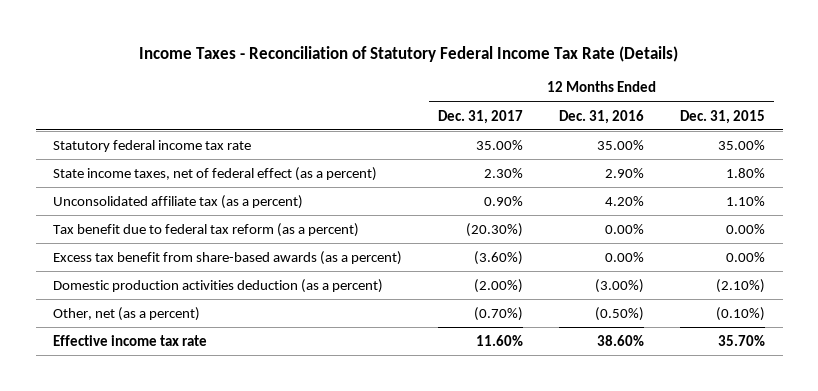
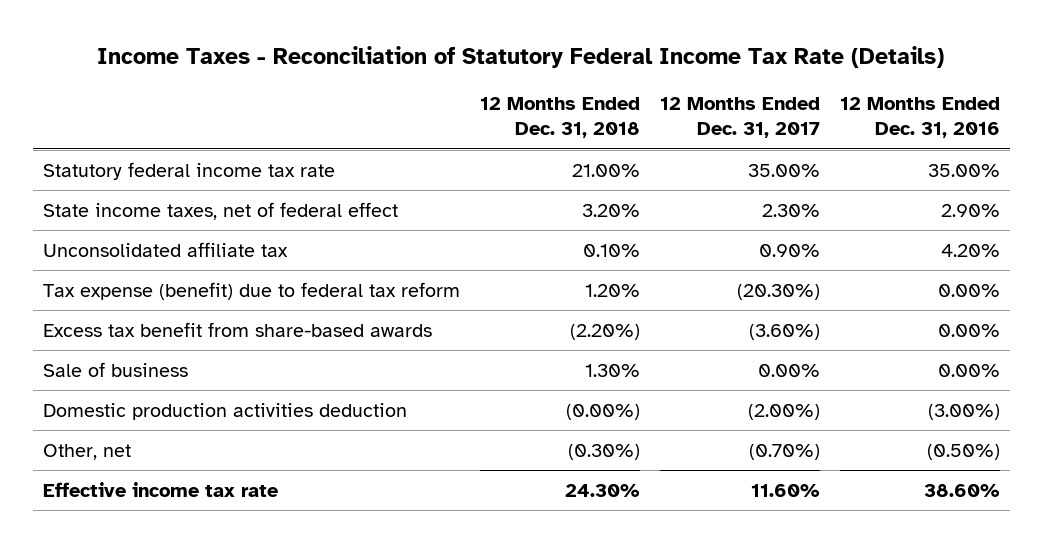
[679,109,765,124] Dec. 31, 2015 -> none
none -> [479,97,640,139] 12 Months Ended Dec. 31, 2018
[53,166,378,181] State income taxes, net of federal effect (as a percent) -> [42,201,398,220] State income taxes, net of federal effect
[53,194,304,209] Unconsolidated affiliate tax (as a percent) -> [42,241,288,257] Unconsolidated affiliate tax
[53,222,360,237] Tax benefit due to federal tax reform (as a percent) -> [42,281,460,300] Tax expense (benefit) due to federal tax reform
[53,250,403,265] Excess tax benefit from share-based awards (as a percent) -> [42,321,432,337] Excess tax benefit from share-based awards
none -> [42,361,188,377] Sale of business
[53,278,384,293] Domestic production activities deduction (as a percent) -> [42,402,407,420] Domestic production activities deduction
[53,306,201,321] Other, net (as a percent) -> [42,443,131,460] Other, net

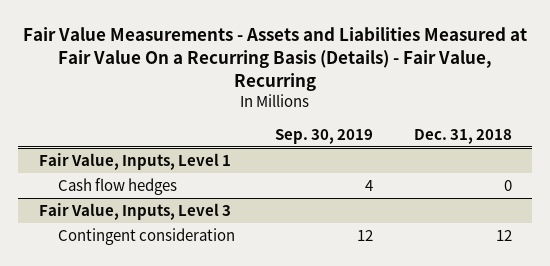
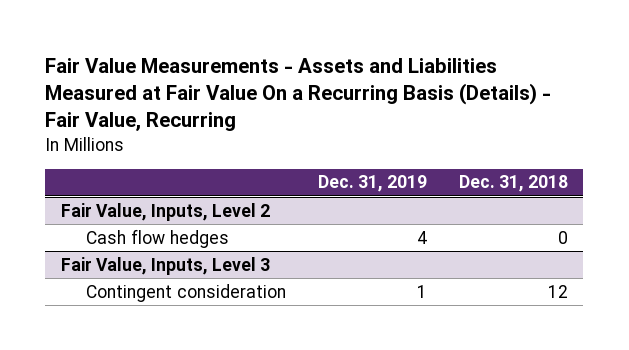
[275,128,374,144] Sep. 30, 2019 -> none
none -> [318,175,428,193] Dec. 31, 2019
[38,152,231,170] Fair Value, Inputs, Level 1 -> [60,202,270,221] Fair Value, Inputs, Level 2

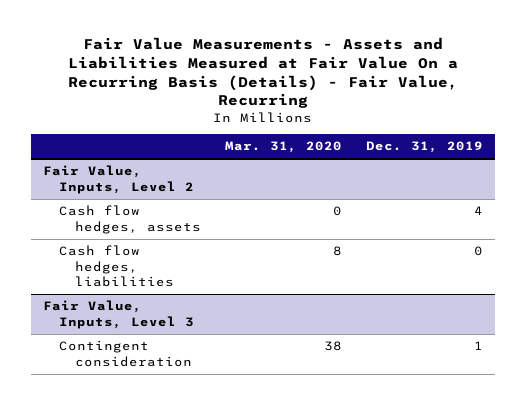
[458,175,568,193] Dec. 31, 2018 -> none
none -> [224,141,342,154] Mar. 31, 2020
[86,228,230,248] Cash flow hedges -> [58,205,201,234] Cash flow hedges, assets
none -> [58,245,174,287] Cash flow hedges, liabilities

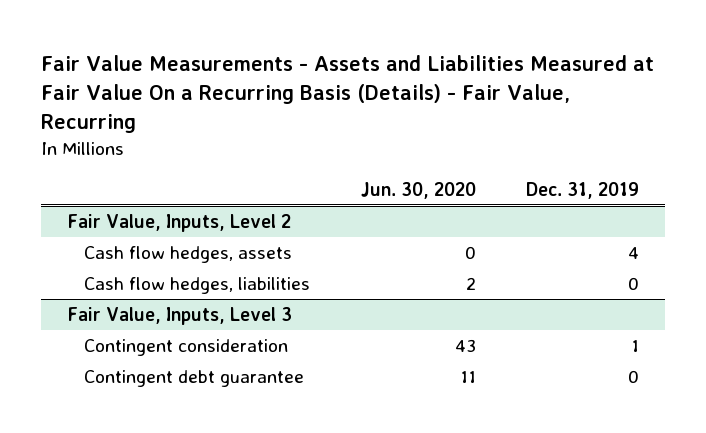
[224,141,342,154] Mar. 31, 2020 -> none
none -> [360,181,476,199] Jun. 30, 2020
none -> [83,369,304,387] Contingent debt guarantee

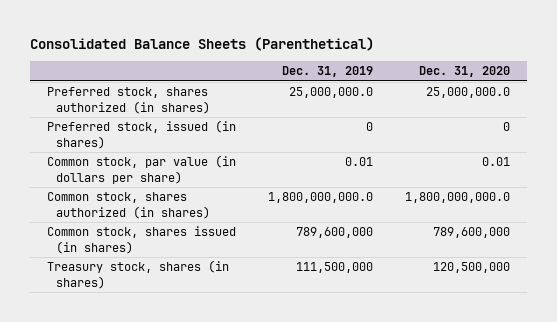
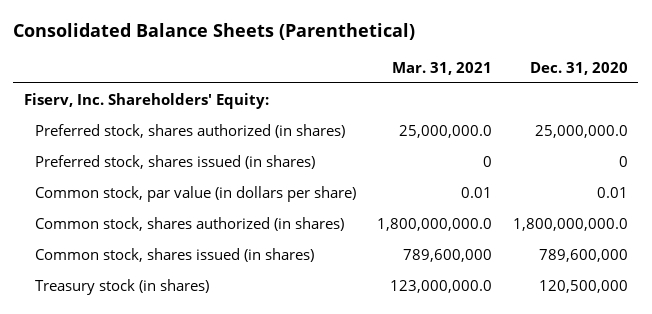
[282,66,374,78] Dec. 31, 2019 -> none
none -> [391,61,492,75] Mar. 31, 2021
none -> [23,92,269,109] Fiserv, Inc. Shareholders' Equity:
[46,120,236,149] Preferred stock, issued (in shares) -> [34,154,315,169] Preferred stock, shares issued (in shares)
[46,260,229,289] Treasury stock, shares (in shares) -> [34,278,209,295] Treasury stock (in shares)

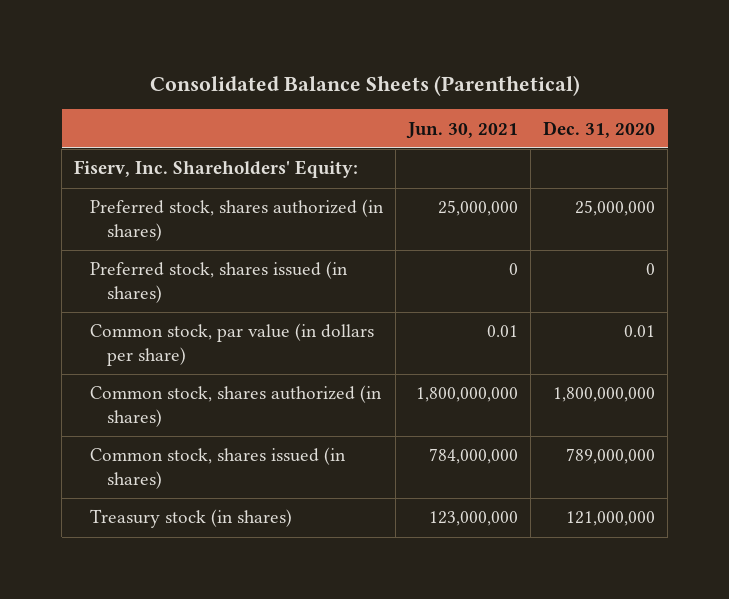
[391,61,492,75] Mar. 31, 2021 -> none
none -> [406,121,519,139] Jun. 30, 2021
[534,124,628,138] 25,000,000.0 -> [575,200,656,217] 25,000,000
[512,217,628,231] 1,800,000,000.0 -> [553,387,656,403] 1,800,000,000
[538,248,628,262] 789,600,000 -> [566,448,656,465] 789,000,000
[538,279,628,293] 120,500,000 -> [566,511,656,527] 121,000,000

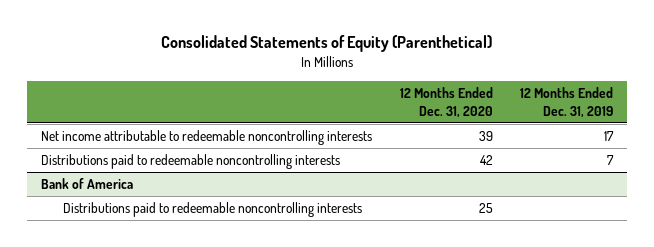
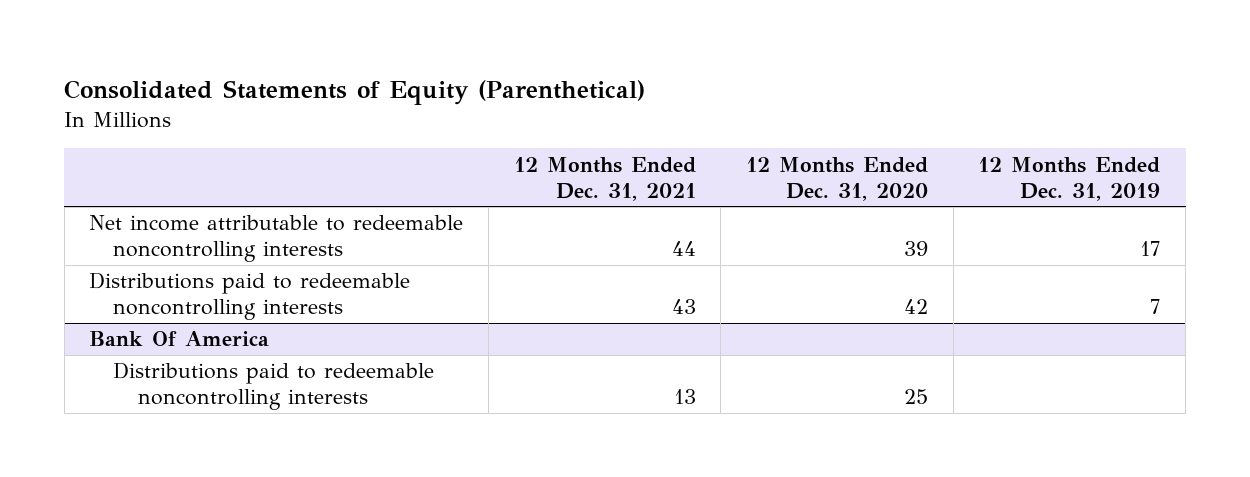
none -> [513,156,696,201] 12 Months Ended Dec. 31, 2021
[41,178,134,190] Bank of America -> [89,331,270,347] Bank Of America

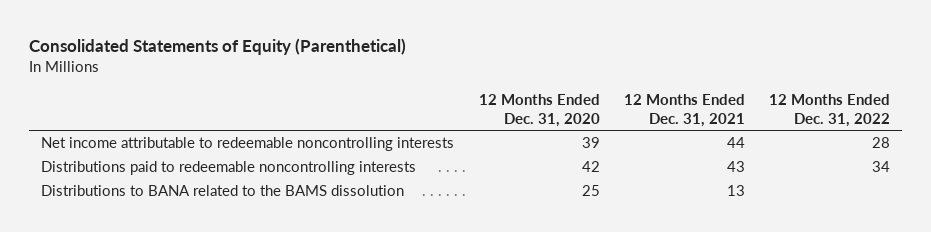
[978,156,1161,201] 12 Months Ended Dec. 31, 2019 -> none
none -> [769,93,891,127] 12 Months Ended Dec. 31, 2022
[89,331,270,347] Bank Of America -> none
[113,362,435,411] Distributions paid to redeemable noncontrolling interests -> [41,185,405,197] Distributions to BANA related to the BAMS dissolution

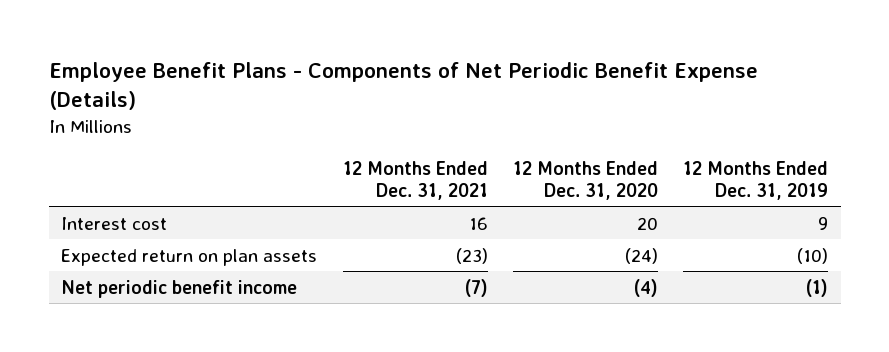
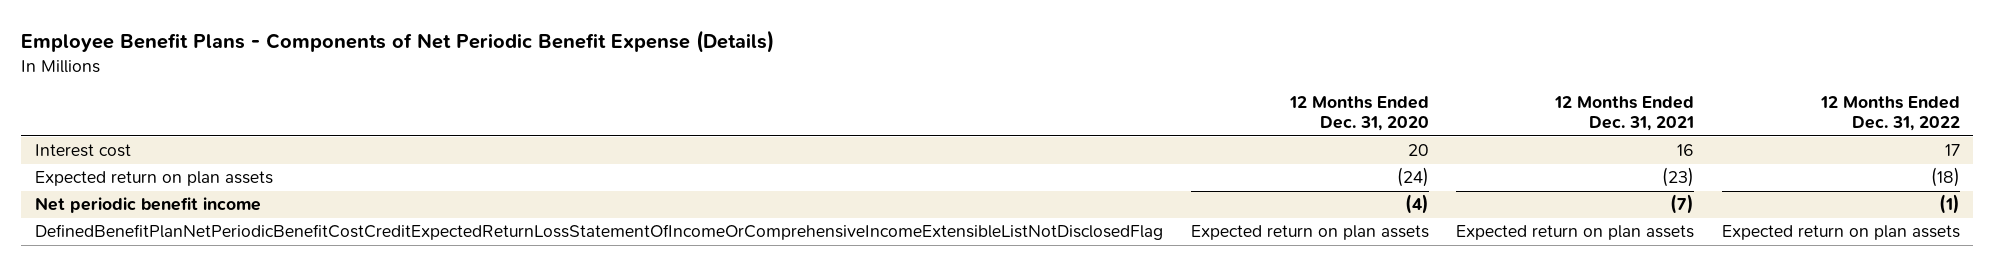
[683,160,829,200] 12 Months Ended Dec. 31, 2019 -> none
none -> [1819,96,1960,132] 12 Months Ended Dec. 31, 2022
none -> [35,224,1164,241] DefinedBenefitPlanNetPeriodicBenefitCostCreditExpectedReturnLossStatementOfIncomeOrComprehensiveIncomeExtensibleListNotDisclosedFlag

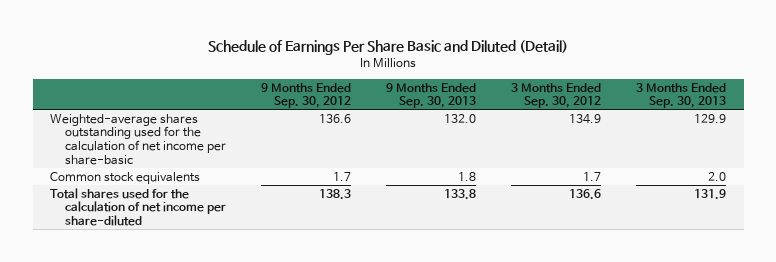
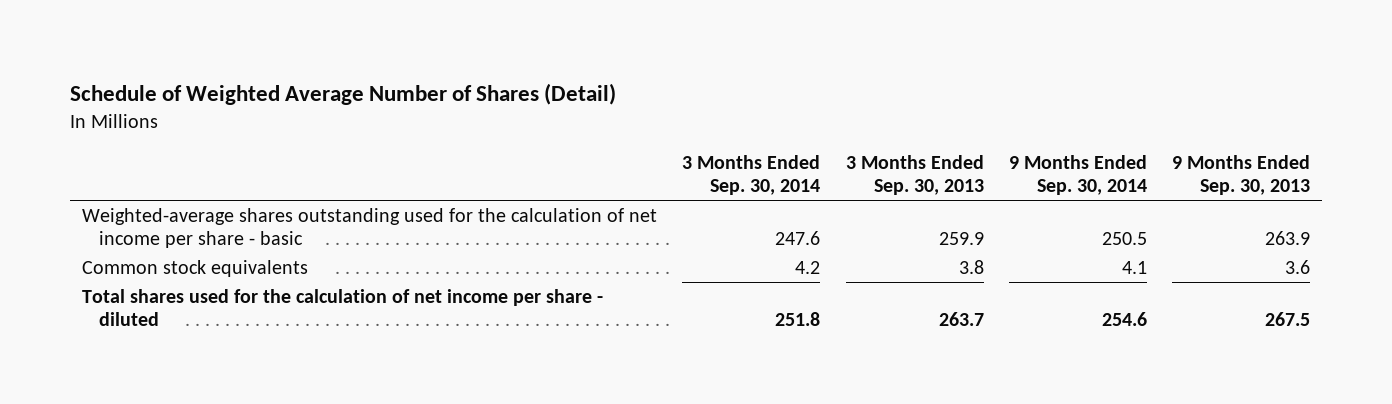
[208,39,569,55] Schedule of Earnings Per Share Basic and Diluted (Detail) -> [69,82,616,105] Schedule of Weighted Average Number of Shares (Detail)
[261,82,352,109] 9 Months Ended Sep. 30, 2012 -> none
[511,82,602,109] 3 Months Ended Sep. 30, 2012 -> none
none -> [682,154,821,196] 3 Months Ended Sep. 30, 2014
none -> [1008,154,1147,196] 9 Months Ended Sep. 30, 2014
[50,113,226,165] Weighted-average shares outstanding used for the calculation of net income per share-basic -> [82,207,658,249] Weighted-average shares outstanding used for the calculation of net income per share - basic
[444,113,477,123] 132.0 -> [1264,231,1310,246] 263.9
[694,113,727,123] 129.9 -> [938,232,984,246] 259.9
[458,171,477,181] 1.8 -> [1284,259,1310,274] 3.6
[708,171,727,181] 2.0 -> [958,259,984,274] 3.8
[50,187,226,227] Total shares used for the calculation of net income per share-diluted -> [82,288,604,327] Total shares used for the calculation of net income per share - diluted
[444,188,477,199] 133.8 -> [1264,312,1310,327] 267.5
[694,188,727,199] 131.9 -> [938,312,984,327] 263.7

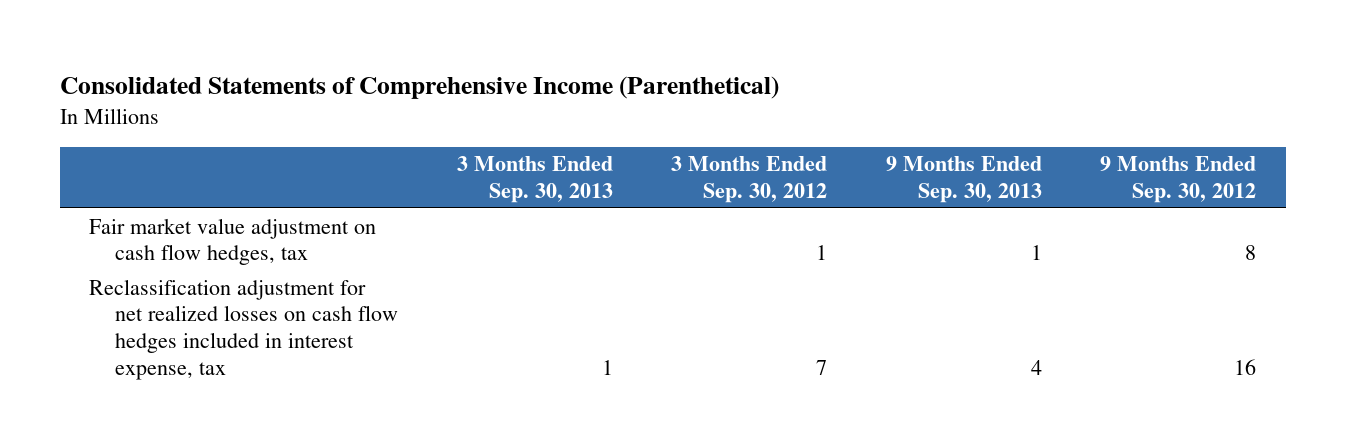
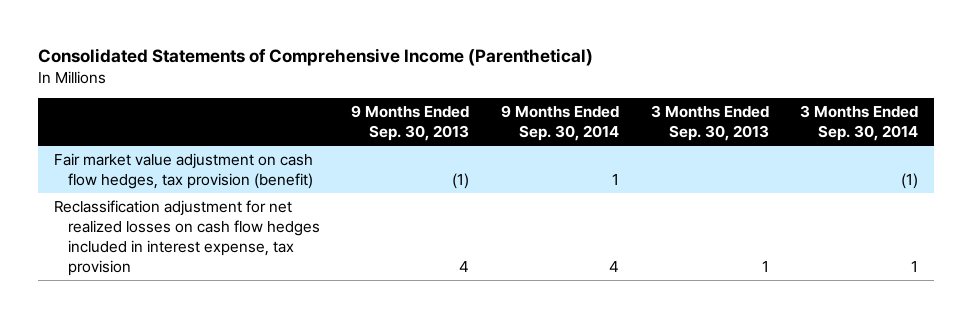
[671,156,828,203] 3 Months Ended Sep. 30, 2012 -> none
[1100,156,1257,203] 9 Months Ended Sep. 30, 2012 -> none
none -> [500,105,619,142] 9 Months Ended Sep. 30, 2014
none -> [800,105,919,142] 3 Months Ended Sep. 30, 2014
[89,217,377,266] Fair market value adjustment on cash flow hedges, tax -> [53,153,313,190] Fair market value adjustment on cash flow hedges, tax provision (benefit)
[1030,245,1042,261] 1 -> [452,173,470,190] (1)
[89,278,399,381] Reclassification adjustment for net realized losses on cash flow hedges included in interest expense, tax -> [53,200,320,276] Reclassification adjustment for net realized losses on cash flow hedges included in interest expense, tax provision

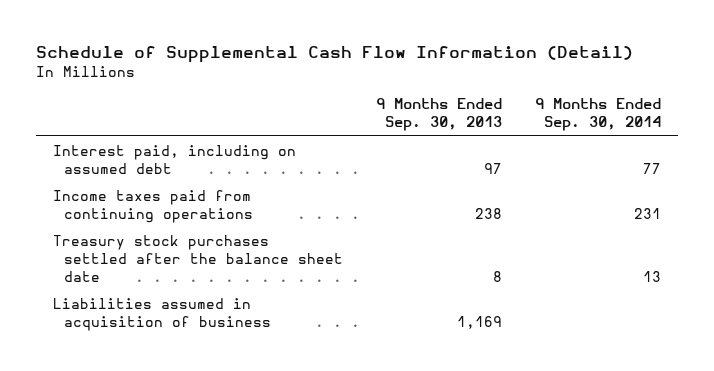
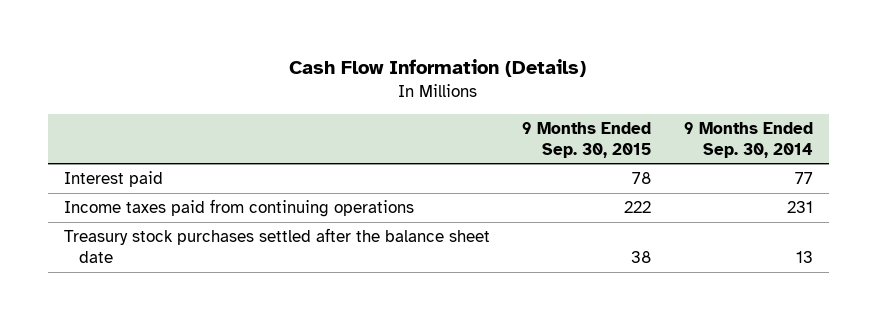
[36,45,634,63] Schedule of Supplemental Cash Flow Information (Detail) -> [289,59,587,78] Cash Flow Information (Details)
[376,98,503,132] 9 Months Ended Sep. 30, 2013 -> none
none -> [522,121,652,158] 9 Months Ended Sep. 30, 2015
[52,144,296,174] Interest paid, including on assumed debt -> [63,171,163,188] Interest paid
[52,297,272,331] Liabilities assumed in acquisition of business -> none

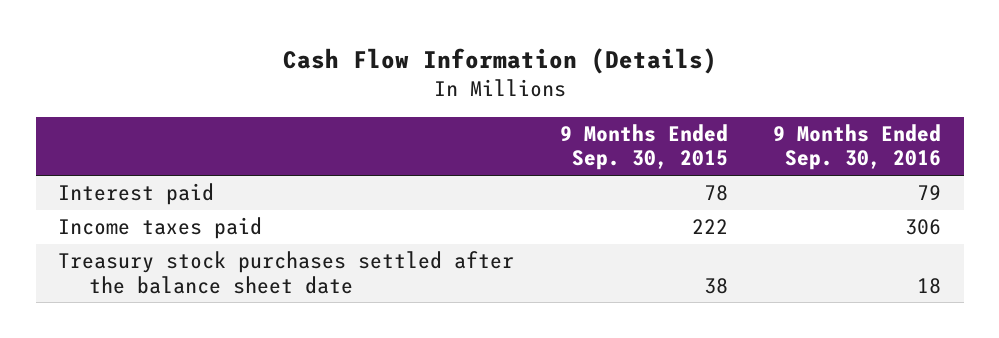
[683,121,813,158] 9 Months Ended Sep. 30, 2014 -> none
none -> [772,124,941,171] 9 Months Ended Sep. 30, 2016
[63,199,414,218] Income taxes paid from continuing operations -> [58,217,263,240] Income taxes paid

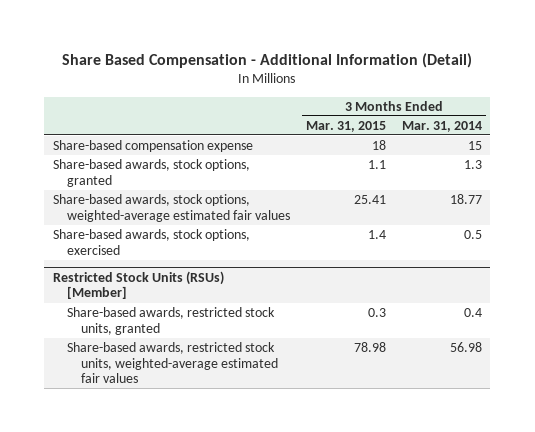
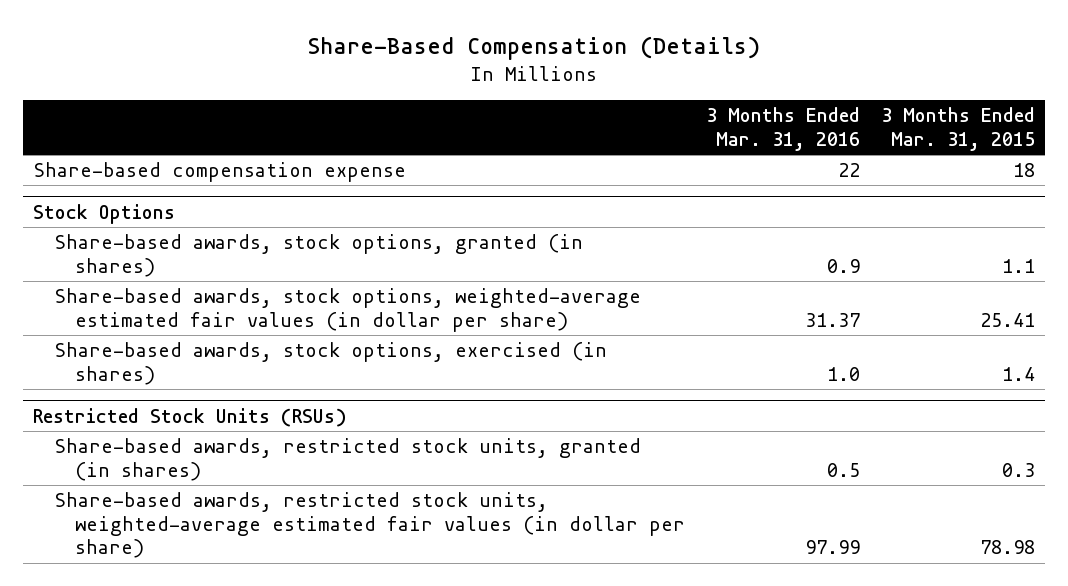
[62,53,473,69] Share Based Compensation - Additional Information (Detail) -> [306,35,760,60] Share-Based Compensation (Details)
[402,120,483,132] Mar. 31, 2014 -> none
none -> [705,107,860,152] 3 Months Ended Mar. 31, 2016
none -> [33,203,176,224] Stock Options
[52,158,250,187] Share-based awards, stock options, granted -> [54,233,584,277] Share-based awards, stock options, granted (in shares)
[52,193,290,222] Share-based awards, stock options, weighted-average estimated fair values -> [54,287,642,332] Share-based awards, stock options, weighted-average estimated fair values (in dollar per share)
[52,228,250,255] Share-based awards, stock options, exercised -> [54,341,608,385] Share-based awards, stock options, exercised (in shares)
[52,270,224,300] Restricted Stock Units (RSUs) [Member] -> [33,407,348,427] Restricted Stock Units (RSUs)
[66,306,275,335] Share-based awards, restricted stock units, granted -> [54,437,642,481] Share-based awards, restricted stock units, granted (in shares)
[66,341,278,384] Share-based awards, restricted stock units, weighted-average estimated fair values -> [54,491,685,559] Share-based awards, restricted stock units, weighted-average estimated fair values (in dollar per share)

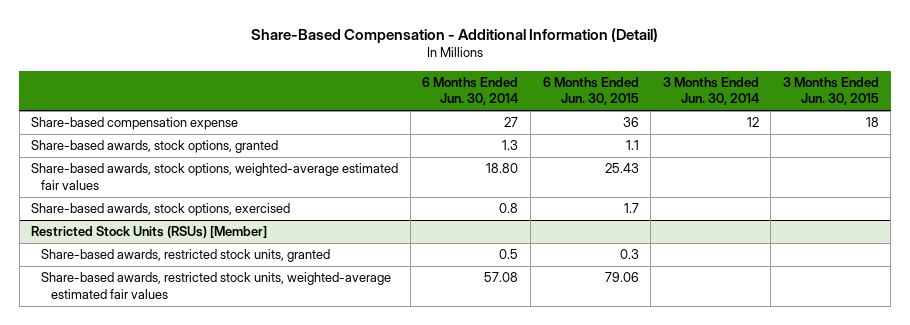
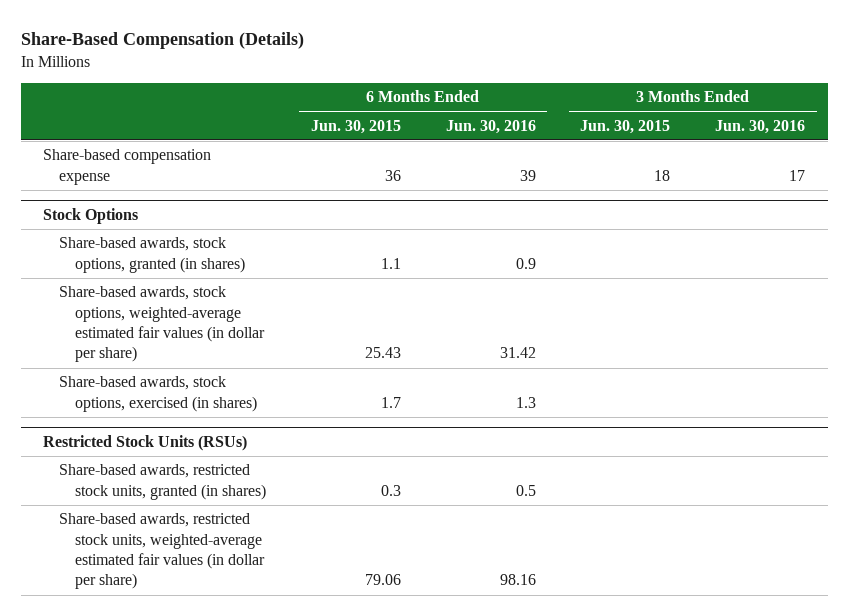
[251,27,659,43] Share-Based Compensation - Additional Information (Detail) -> [21,32,305,50] Share-Based Compensation (Details)
[422,76,519,106] 6 Months Ended Jun. 30, 2014 -> none
[662,76,759,106] 3 Months Ended Jun. 30, 2014 -> none
none -> [445,119,536,134] Jun. 30, 2016
none -> [715,119,806,134] Jun. 30, 2016
none -> [43,207,139,224] Stock Options
[31,140,279,154] Share-based awards, stock options, granted -> [59,237,245,273] Share-based awards, stock options, granted (in shares)
[31,163,399,190] Share-based awards, stock options, weighted-average estimated fair values -> [59,286,265,363] Share-based awards, stock options, weighted-average estimated fair values (in dollar per share)
[31,203,291,217] Share-based awards, stock options, exercised -> [59,376,257,412] Share-based awards, stock options, exercised (in shares)
[31,226,268,239] Restricted Stock Units (RSUs) [Member] -> [43,434,248,451] Restricted Stock Units (RSUs)
[41,249,331,263] Share-based awards, restricted stock units, granted -> [59,464,266,500] Share-based awards, restricted stock units, granted (in shares)
[41,272,392,299] Share-based awards, restricted stock units, weighted-average estimated fair values -> [59,513,265,590] Share-based awards, restricted stock units, weighted-average estimated fair values (in dollar per share)

